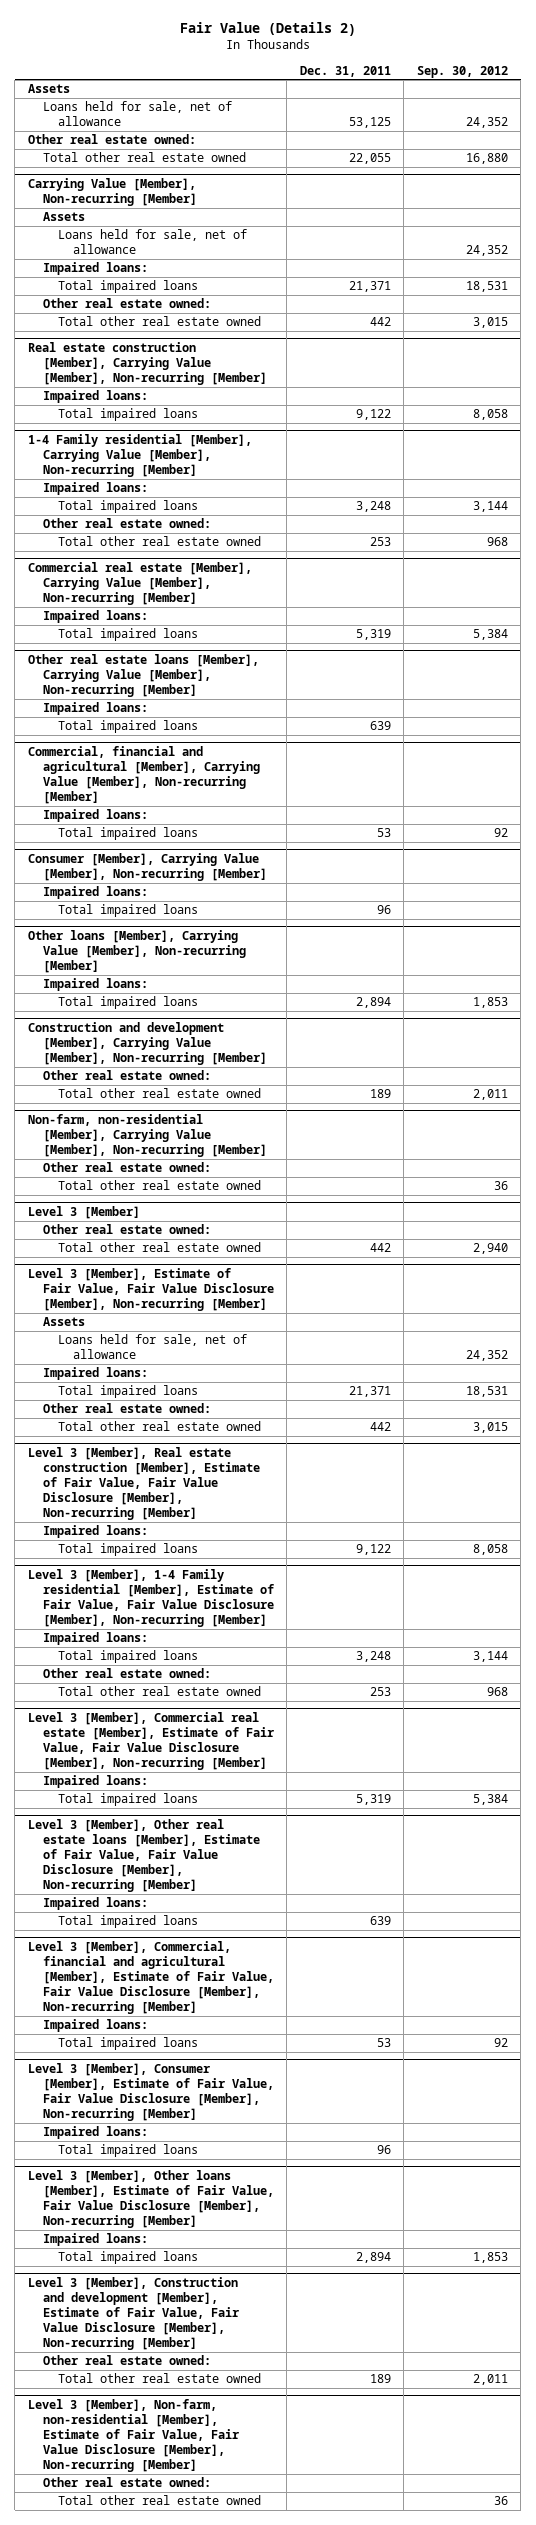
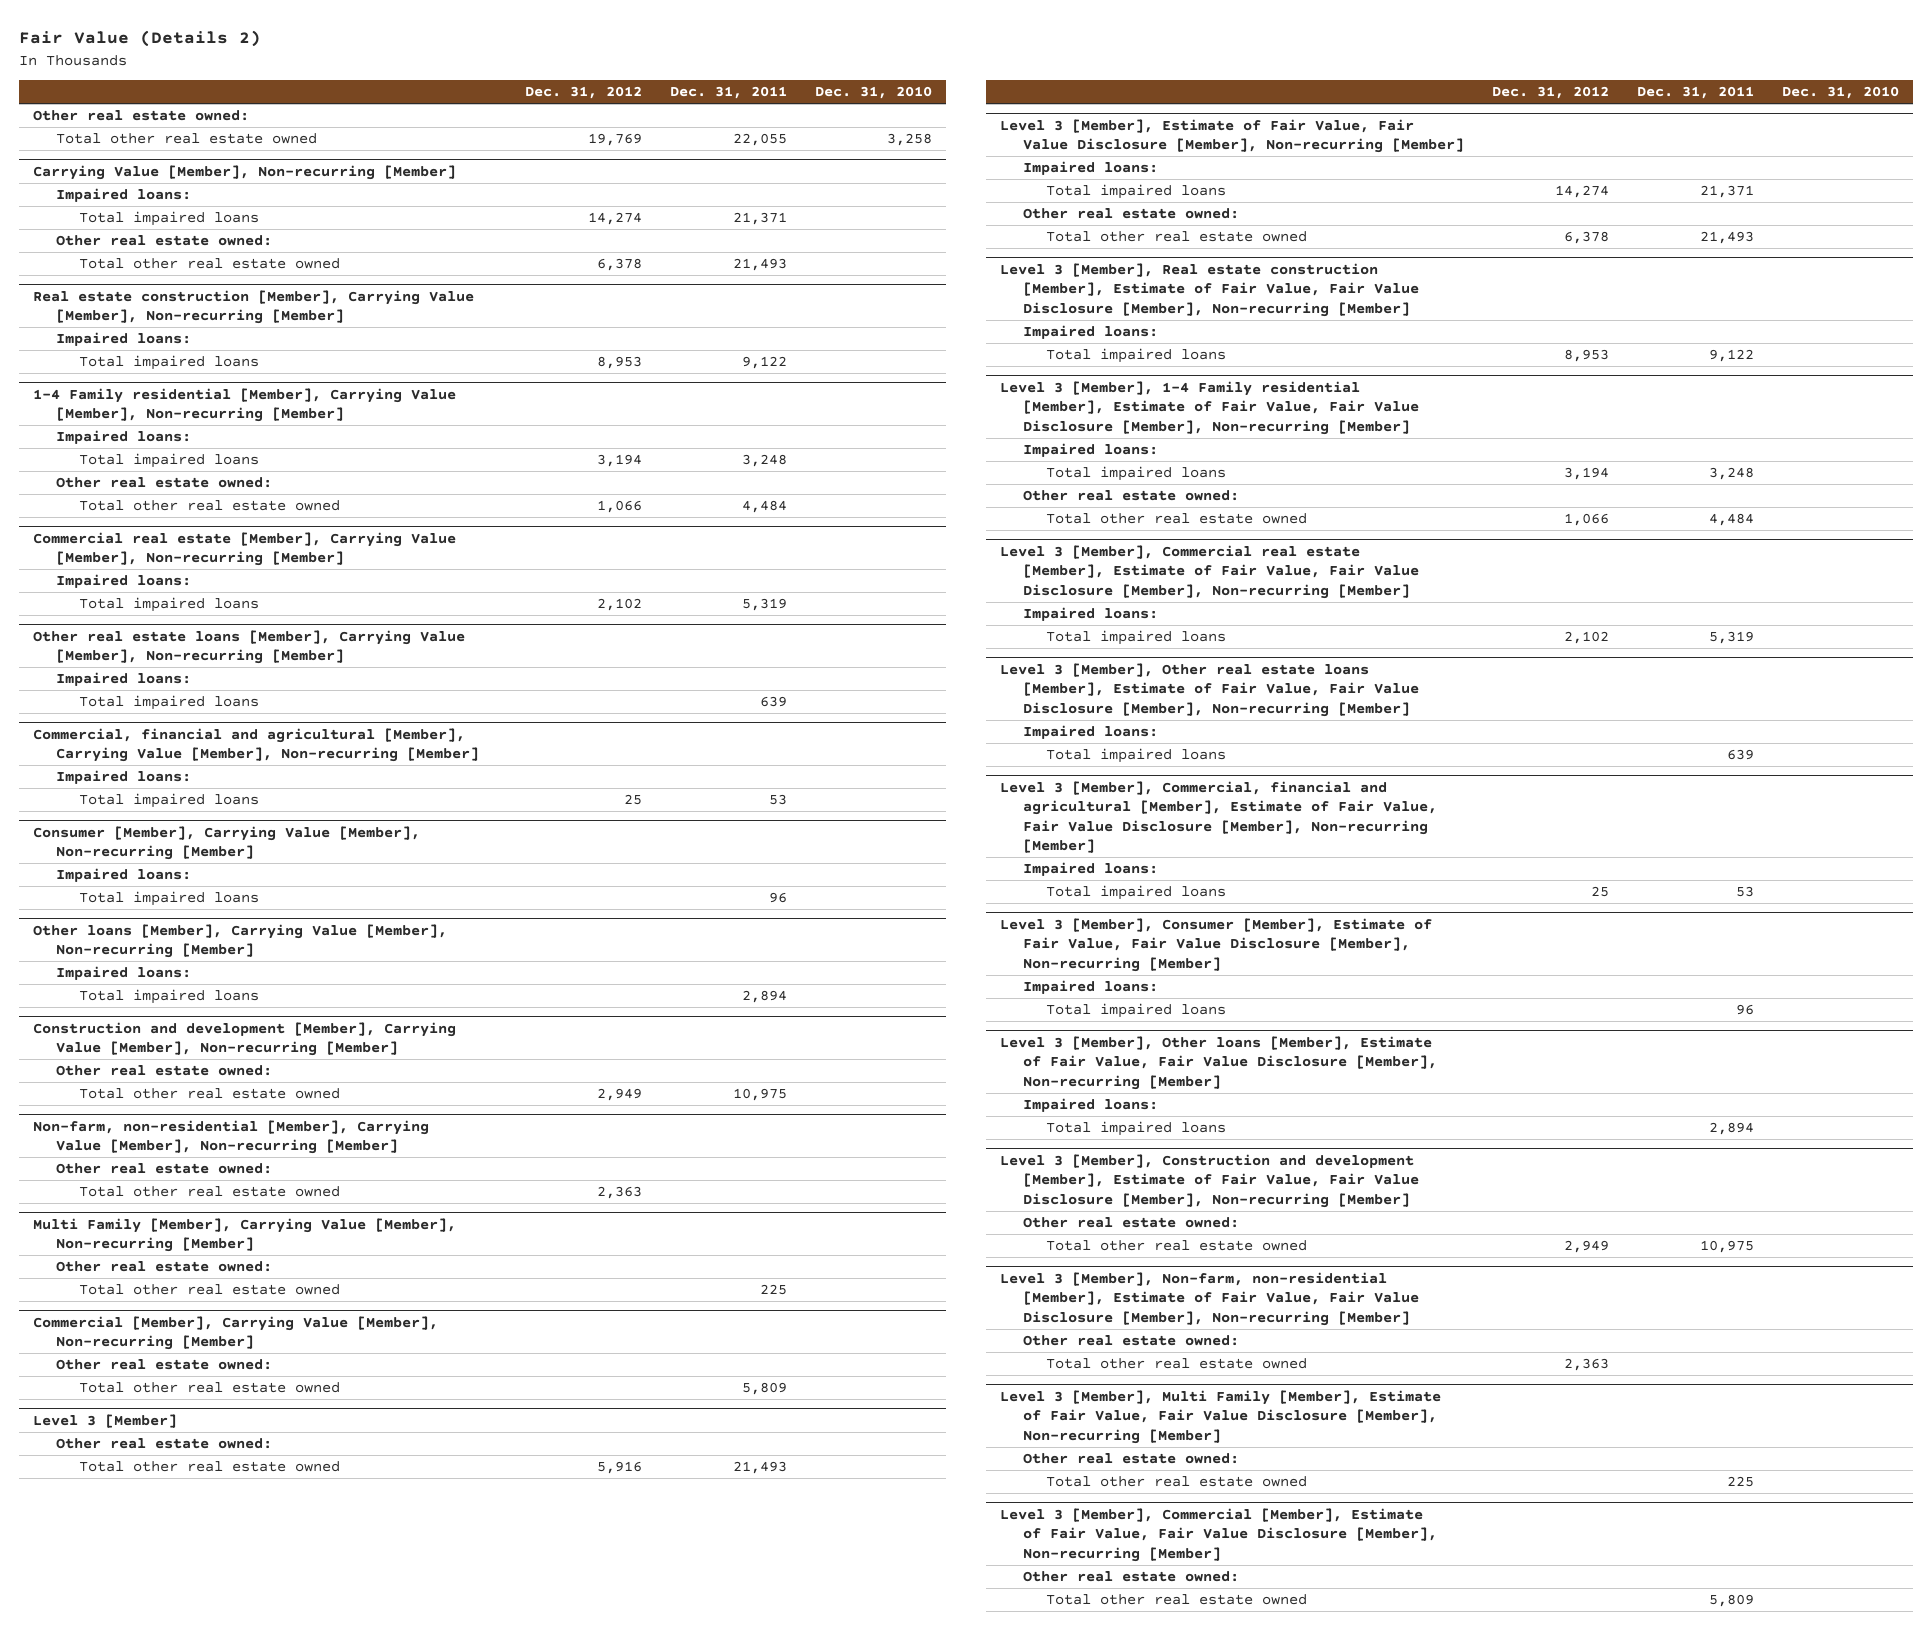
[416,65,508,78] Sep. 30, 2012 -> none
none -> [525,86,643,100] Dec. 31, 2012
none -> [815,86,933,100] Dec. 31, 2010
[27,84,70,94] Assets -> none
[42,101,232,127] Loans held for sale, net of allowance -> none
[42,212,85,222] Assets -> none
[58,229,248,255] Loans held for sale, net of allowance -> none
[369,317,391,327] 442 -> [733,258,788,272] 21,493
[369,537,391,547] 253 -> [742,500,788,514] 4,484
[369,1089,391,1099] 189 -> [733,1088,788,1102] 10,975
none -> [33,1217,457,1253] Multi Family [Member], Carrying Value [Member], Non-recurring [Member]
none -> [56,1261,273,1273] Other real estate owned:
none -> [79,1284,341,1296] Total other real estate owned
none -> [33,1315,439,1351] Commercial [Member], Carrying Value [Member], Non-recurring [Member]
none -> [56,1359,273,1371] Other real estate owned:
none -> [79,1382,341,1394] Total other real estate owned
[369,1243,391,1253] 442 -> [733,1461,788,1475] 21,493
[42,1317,85,1327] Assets -> none
[58,1334,248,1360] Loans held for sale, net of allowance -> none
[369,1422,391,1432] 442 -> [1699,231,1754,245] 21,493
[369,1687,391,1697] 253 -> [1708,513,1754,527] 4,484
[369,2374,391,2384] 189 -> [1699,1240,1754,1254] 10,975
none -> [999,1389,1441,1444] Level 3 [Member], Multi Family [Member], Estimate of Fair Value, Fair Value Disclosure [Member], Non-recurring [Member]
none -> [1022,1453,1239,1465] Other real estate owned:
none -> [1045,1476,1307,1488] Total other real estate owned
none -> [999,1507,1437,1562] Level 3 [Member], Commercial [Member], Estimate of Fair Value, Fair Value Disclosure [Member], Non-recurring [Member]
none -> [1022,1571,1239,1583] Other real estate owned:
none -> [1045,1594,1307,1606] Total other real estate owned

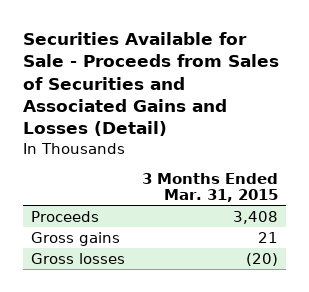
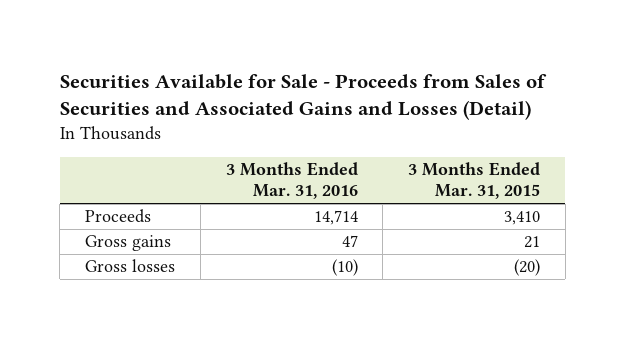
none -> [225,162,358,200] 3 Months Ended Mar. 31, 2016
[232,210,278,224] 3,408 -> [504,211,541,226] 3,410

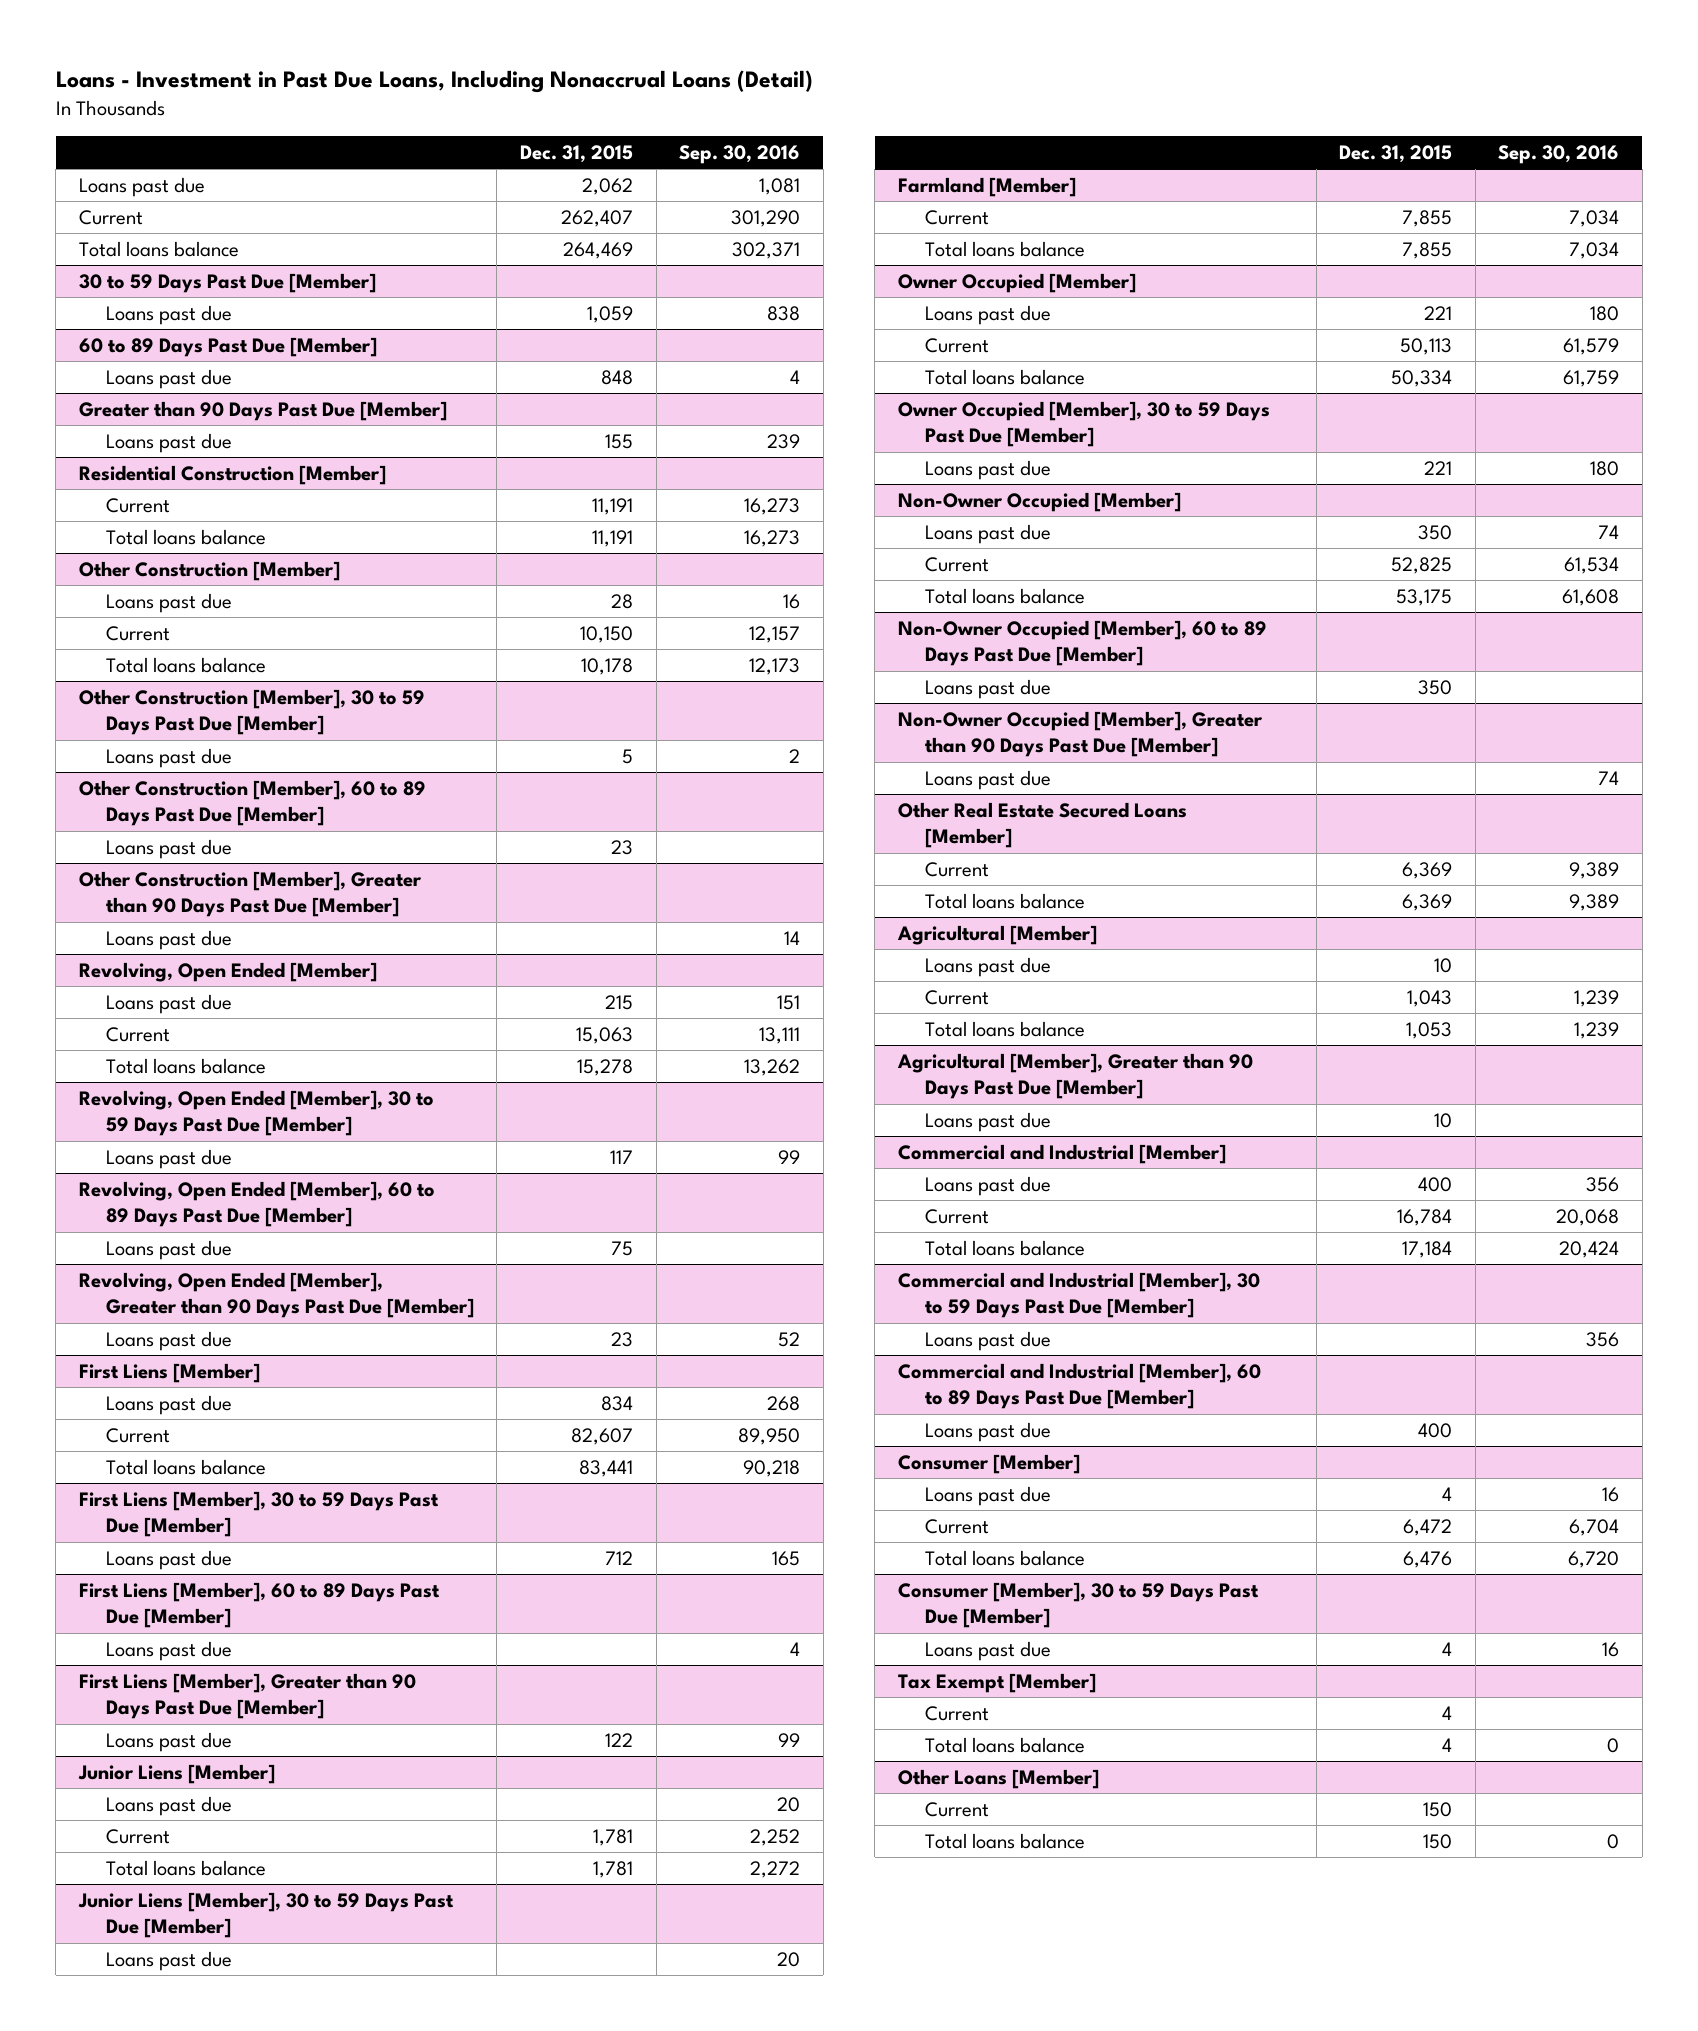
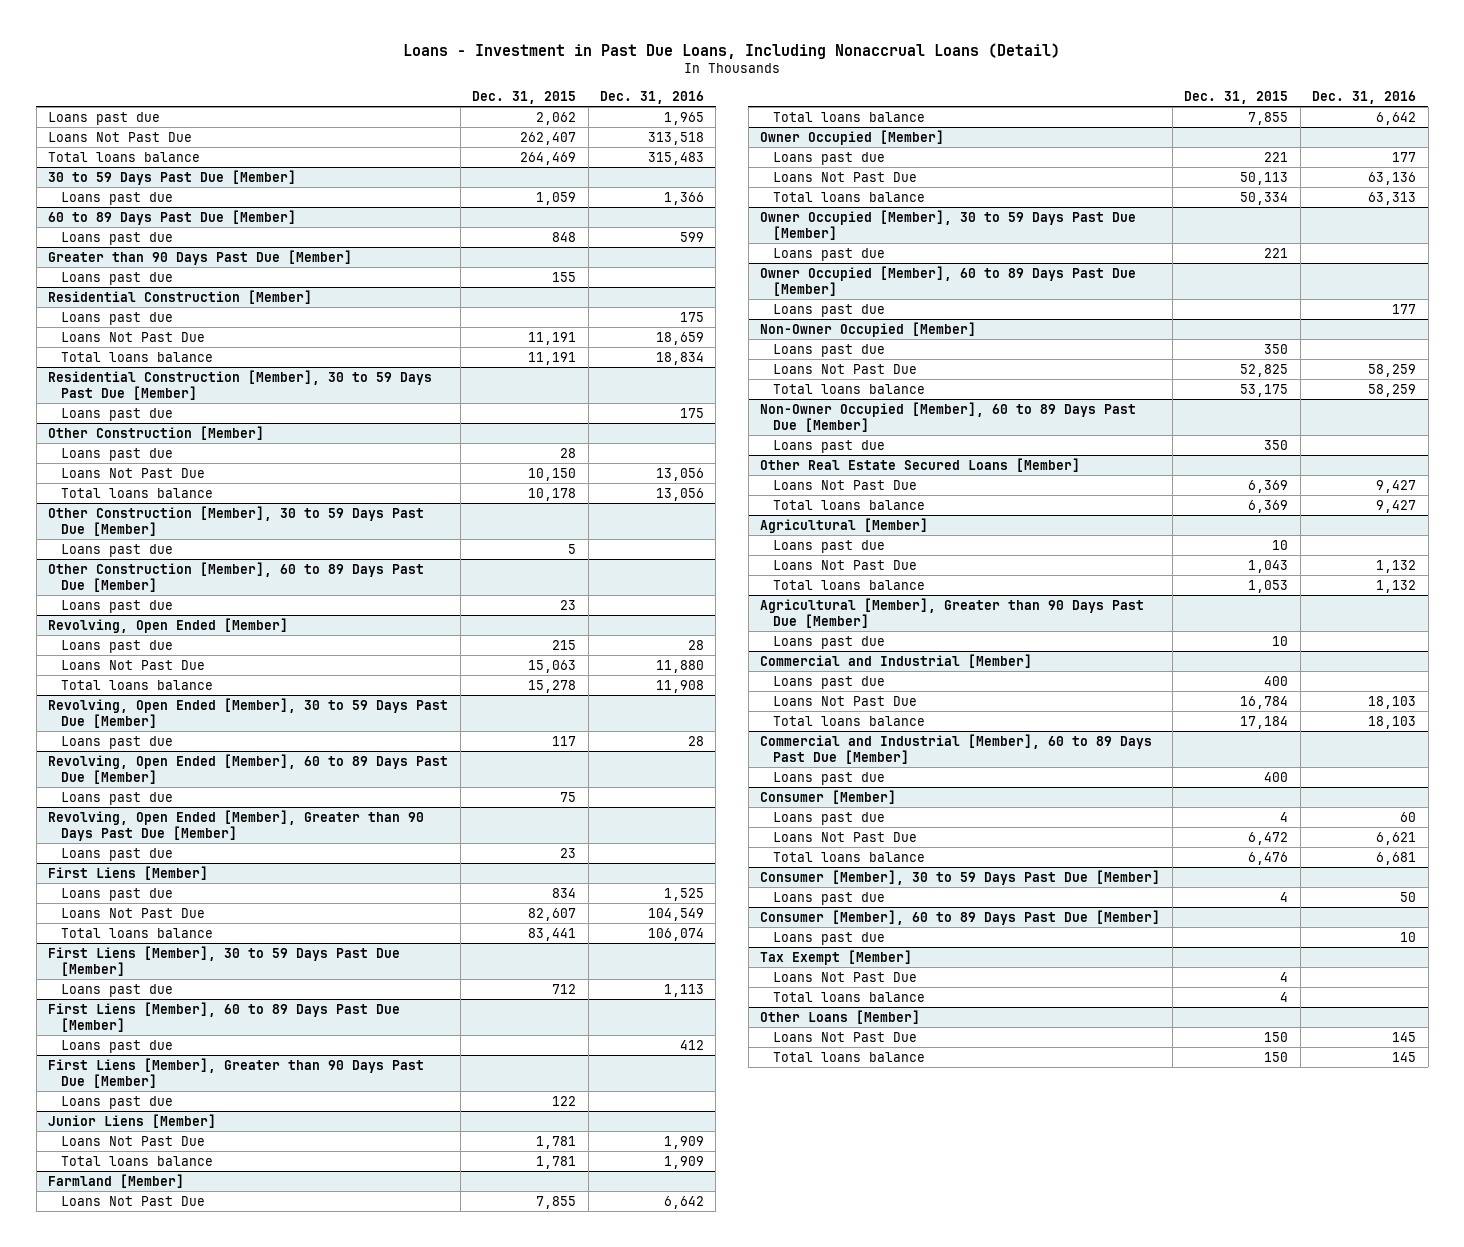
[679,144,801,164] Sep. 30, 2016 -> none
none -> [599,90,704,104] Dec. 31, 2016
[78,210,143,226] Current -> [48,131,193,142] Loans Not Past Due
none -> [61,311,174,325] Loans past due
[105,498,170,514] Current -> [61,331,206,342] Loans Not Past Due
none -> [48,369,433,400] Residential Construction [Member], 30 to 59 Days Past Due [Member]
none -> [61,407,174,421] Loans past due
[105,626,170,642] Current -> [61,467,206,478] Loans Not Past Due
[78,871,422,918] Other Construction [Member], Greater than 90 Days Past Due [Member] -> none
[105,930,232,951] Loans past due -> none
[105,1027,170,1043] Current -> [61,659,206,670] Loans Not Past Due
[105,1428,170,1444] Current -> [61,907,206,918] Loans Not Past Due
[105,1796,232,1817] Loans past due -> none
[105,1829,170,1845] Current -> [61,1135,206,1146] Loans Not Past Due
[77,1892,454,1939] Junior Liens [Member], 30 to 59 Days Past Due [Member] -> none
[105,1951,232,1972] Loans past due -> none
[925,210,990,226] Current -> [61,1195,206,1206] Loans Not Past Due
[925,338,990,354] Current -> [773,171,918,182] Loans Not Past Due
none -> [760,265,1137,296] Owner Occupied [Member], 60 to 89 Days Past Due [Member]
none -> [773,303,886,317] Loans past due
[925,557,990,573] Current -> [773,363,918,374] Loans Not Past Due
[897,711,1263,758] Non-Owner Occupied [Member], Greater than 90 Days Past Due [Member] -> none
[925,770,1052,791] Loans past due -> none
[925,862,990,878] Current -> [773,479,918,490] Loans Not Past Due
[925,990,990,1006] Current -> [773,559,918,570] Loans Not Past Due
[925,1209,990,1225] Current -> [773,695,918,706] Loans Not Past Due
[897,1272,1260,1319] Commercial and Industrial [Member], 30 to 59 Days Past Due [Member] -> none
[925,1331,1052,1352] Loans past due -> none
[925,1519,990,1535] Current -> [773,831,918,842] Loans Not Past Due
none -> [760,909,1161,925] Consumer [Member], 60 to 89 Days Past Due [Member]
none -> [773,931,886,945] Loans past due
[925,1706,990,1722] Current -> [773,971,918,982] Loans Not Past Due
[925,1802,990,1818] Current -> [773,1031,918,1042] Loans Not Past Due

